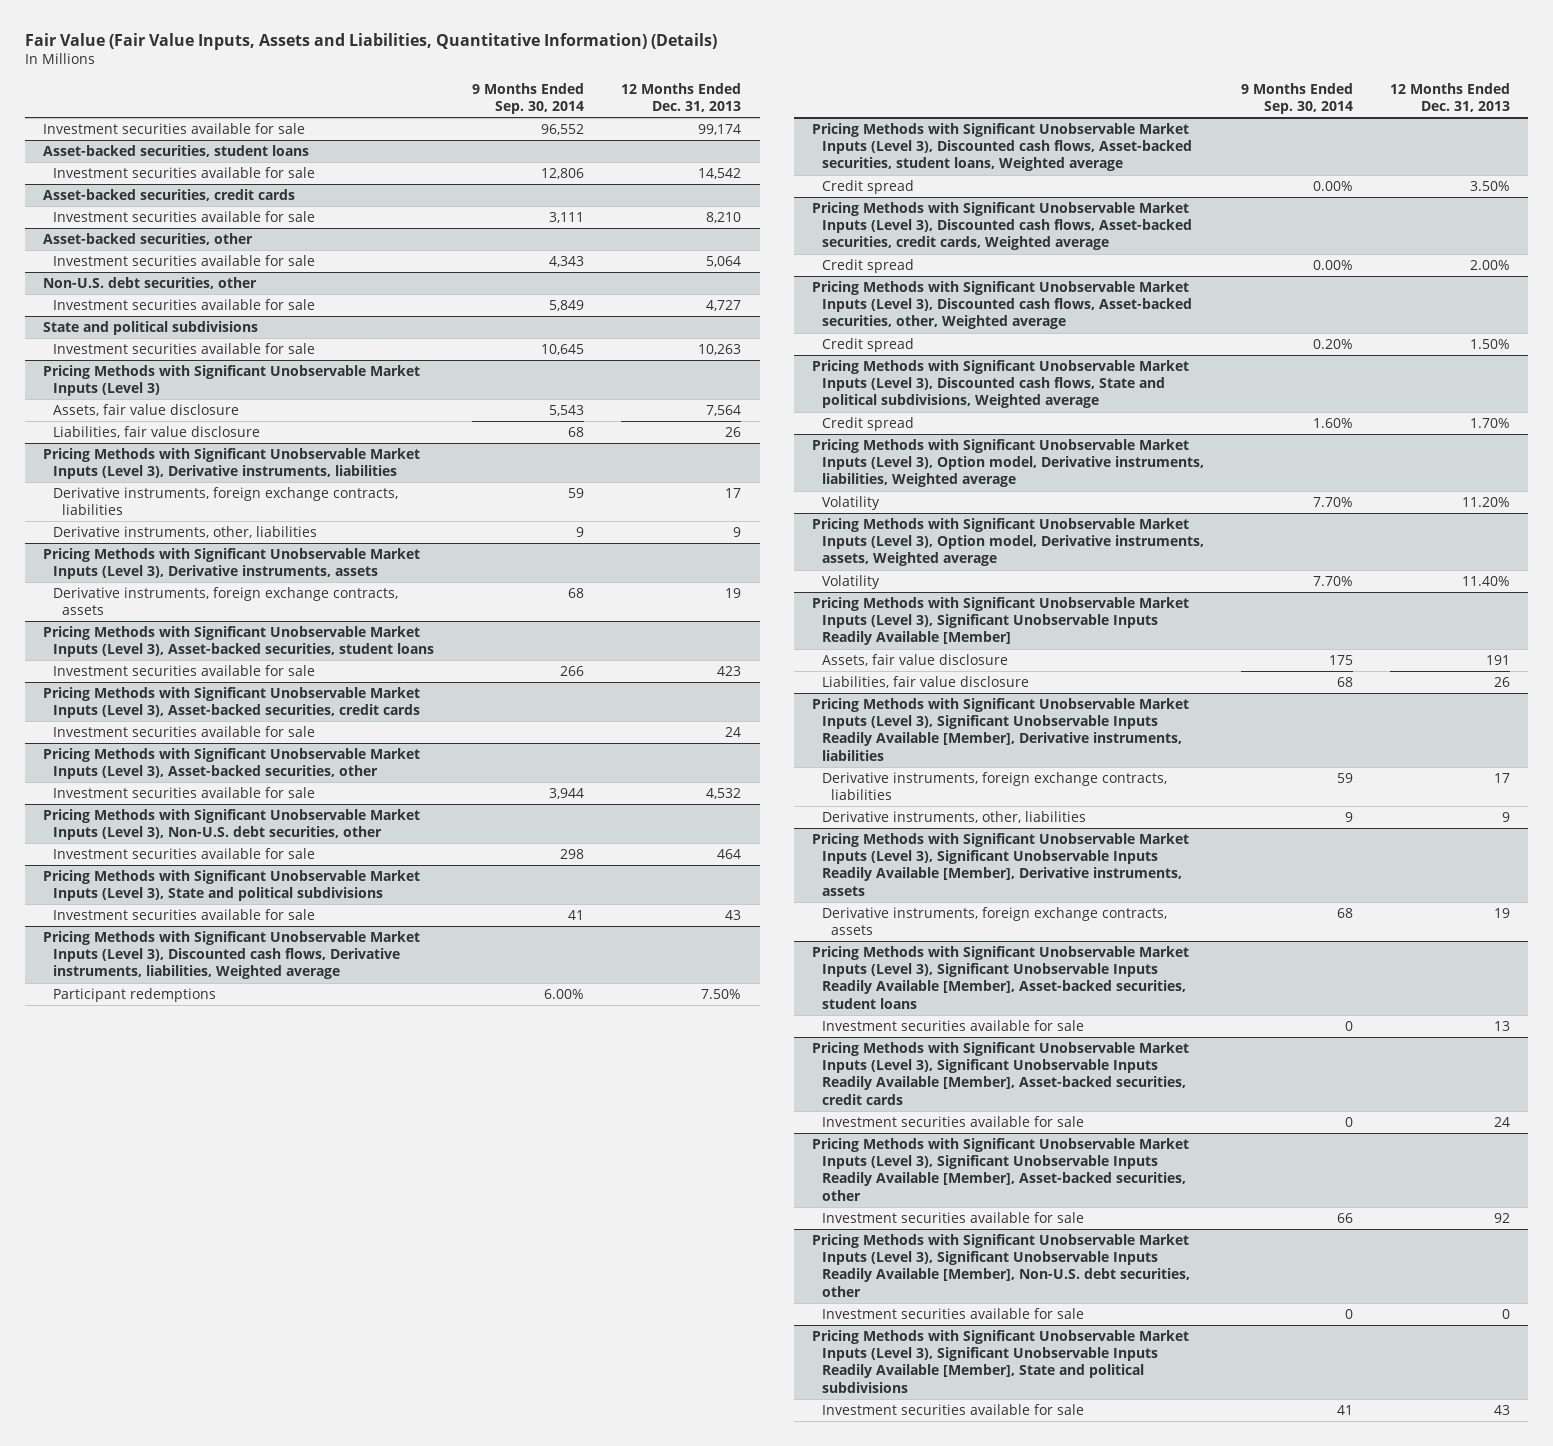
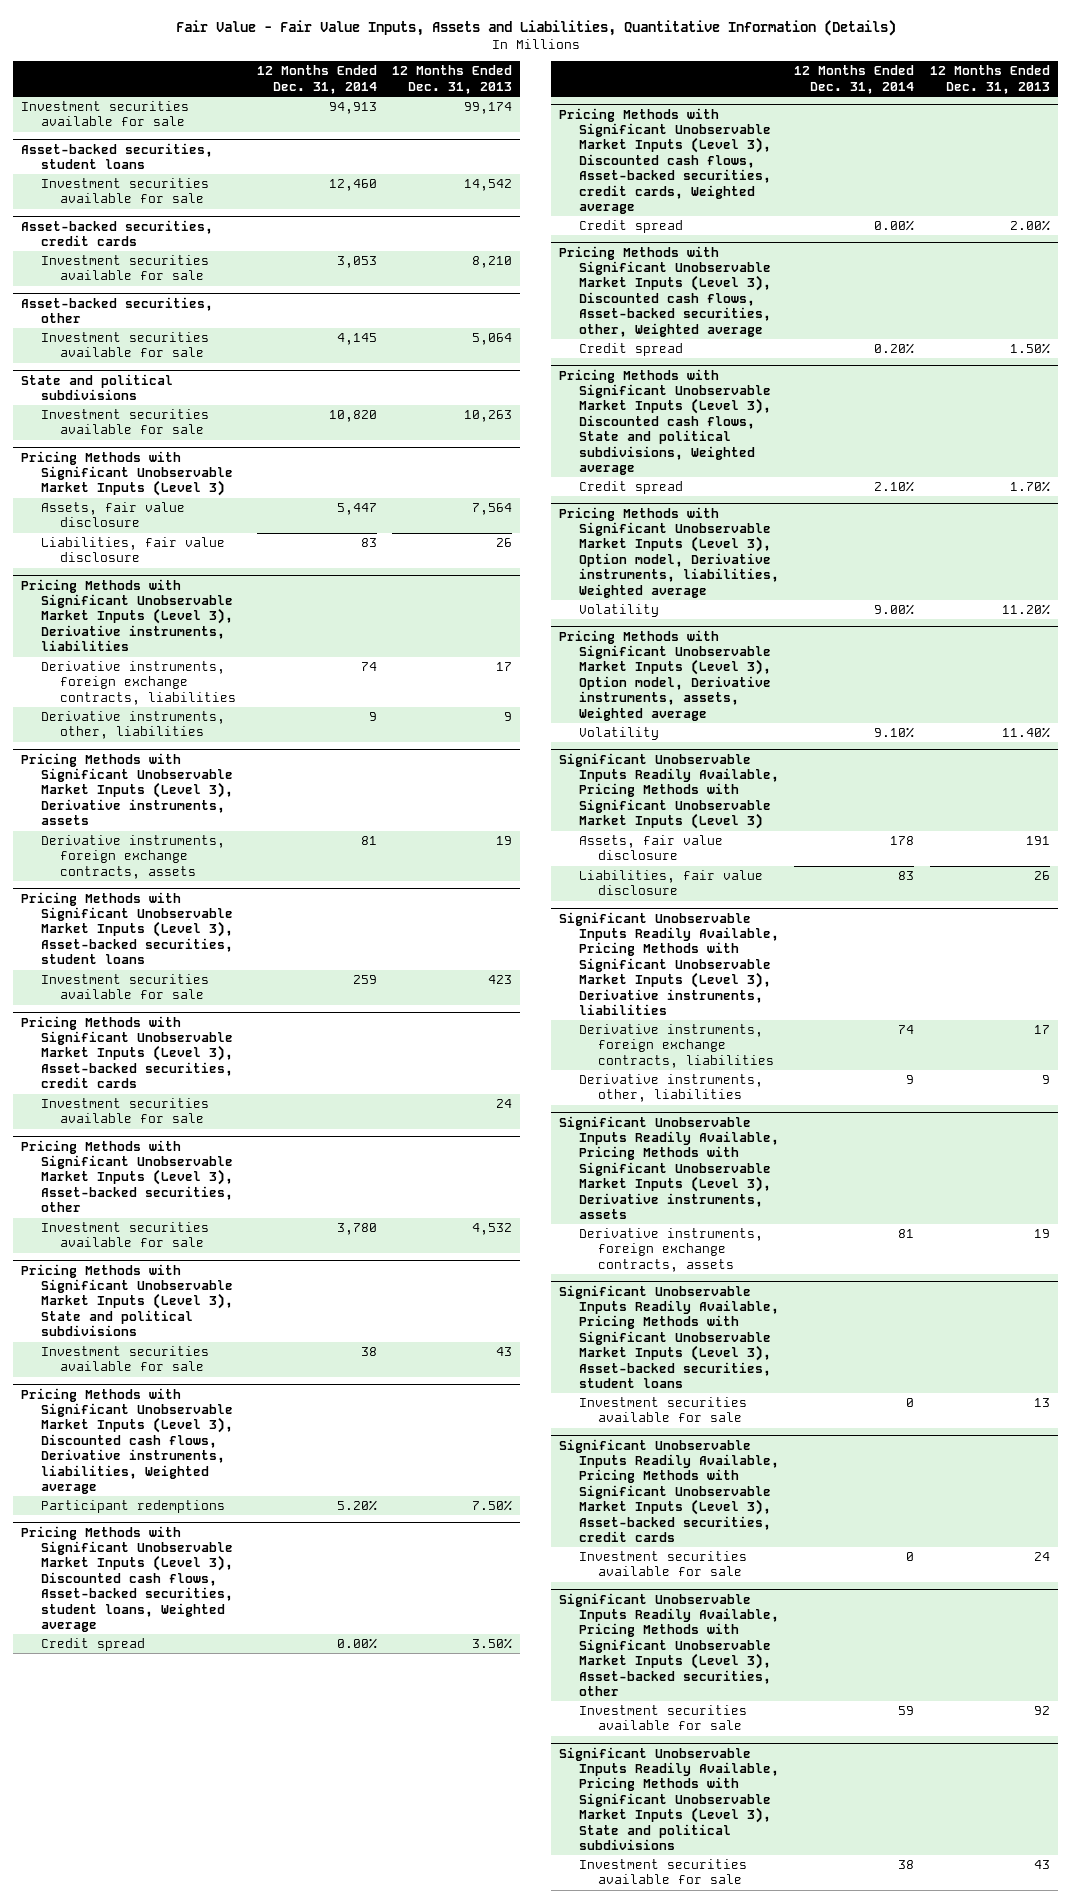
[24,32,717,50] Fair Value (Fair Value Inputs, Assets and Liabilities, Quantitative Information) (Details) -> [175,20,896,37] Fair Value - Fair Value Inputs, Assets and Liabilities, Quantitative Information (Details)
[472,82,585,114] 9 Months Ended Sep. 30, 2014 -> none
none -> [256,65,377,94] 12 Months Ended Dec. 31, 2014
[43,276,258,289] Non-U.S. debt securities, other -> none
[52,298,315,310] Investment securities available for sale -> none
[43,808,421,841] Pricing Methods with Significant Unobservable Market Inputs (Level 3), Non-U.S. debt securities, other -> none
[52,847,315,859] Investment securities available for sale -> none
[812,596,1190,646] Pricing Methods with Significant Unobservable Market Inputs (Level 3), Significant Unobservable Inputs Readily Available [Member] -> [559,752,779,830] Significant Unobservable Inputs Readily Available, Pricing Methods with Significant Unobservable Market Inputs (Level 3)
[812,697,1190,761] Pricing Methods with Significant Unobservable Market Inputs (Level 3), Significant Unobservable Inputs Readily Available [Member], Derivative instruments, liabilities -> [559,911,779,1016] Significant Unobservable Inputs Readily Available, Pricing Methods with Significant Unobservable Market Inputs (Level 3), Derivative instruments, liabilities
[812,832,1190,896] Pricing Methods with Significant Unobservable Market Inputs (Level 3), Significant Unobservable Inputs Readily Available [Member], Derivative instruments, assets -> [559,1115,779,1220] Significant Unobservable Inputs Readily Available, Pricing Methods with Significant Unobservable Market Inputs (Level 3), Derivative instruments, assets
[812,945,1190,1009] Pricing Methods with Significant Unobservable Market Inputs (Level 3), Significant Unobservable Inputs Readily Available [Member], Asset-backed securities, student loans -> [559,1284,779,1389] Significant Unobservable Inputs Readily Available, Pricing Methods with Significant Unobservable Market Inputs (Level 3), Asset-backed securities, student loans
[812,1041,1190,1105] Pricing Methods with Significant Unobservable Market Inputs (Level 3), Significant Unobservable Inputs Readily Available [Member], Asset-backed securities, credit cards -> [559,1438,779,1543] Significant Unobservable Inputs Readily Available, Pricing Methods with Significant Unobservable Market Inputs (Level 3), Asset-backed securities, credit cards
[812,1137,1190,1201] Pricing Methods with Significant Unobservable Market Inputs (Level 3), Significant Unobservable Inputs Readily Available [Member], Asset-backed securities, other -> [559,1592,779,1697] Significant Unobservable Inputs Readily Available, Pricing Methods with Significant Unobservable Market Inputs (Level 3), Asset-backed securities, other
[812,1233,1190,1297] Pricing Methods with Significant Unobservable Market Inputs (Level 3), Significant Unobservable Inputs Readily Available [Member], Non-U.S. debt securities, other -> none
[821,1307,1084,1319] Investment securities available for sale -> none
[812,1329,1190,1393] Pricing Methods with Significant Unobservable Market Inputs (Level 3), Significant Unobservable Inputs Readily Available [Member], State and political subdivisions -> [559,1746,779,1851] Significant Unobservable Inputs Readily Available, Pricing Methods with Significant Unobservable Market Inputs (Level 3), State and political subdivisions

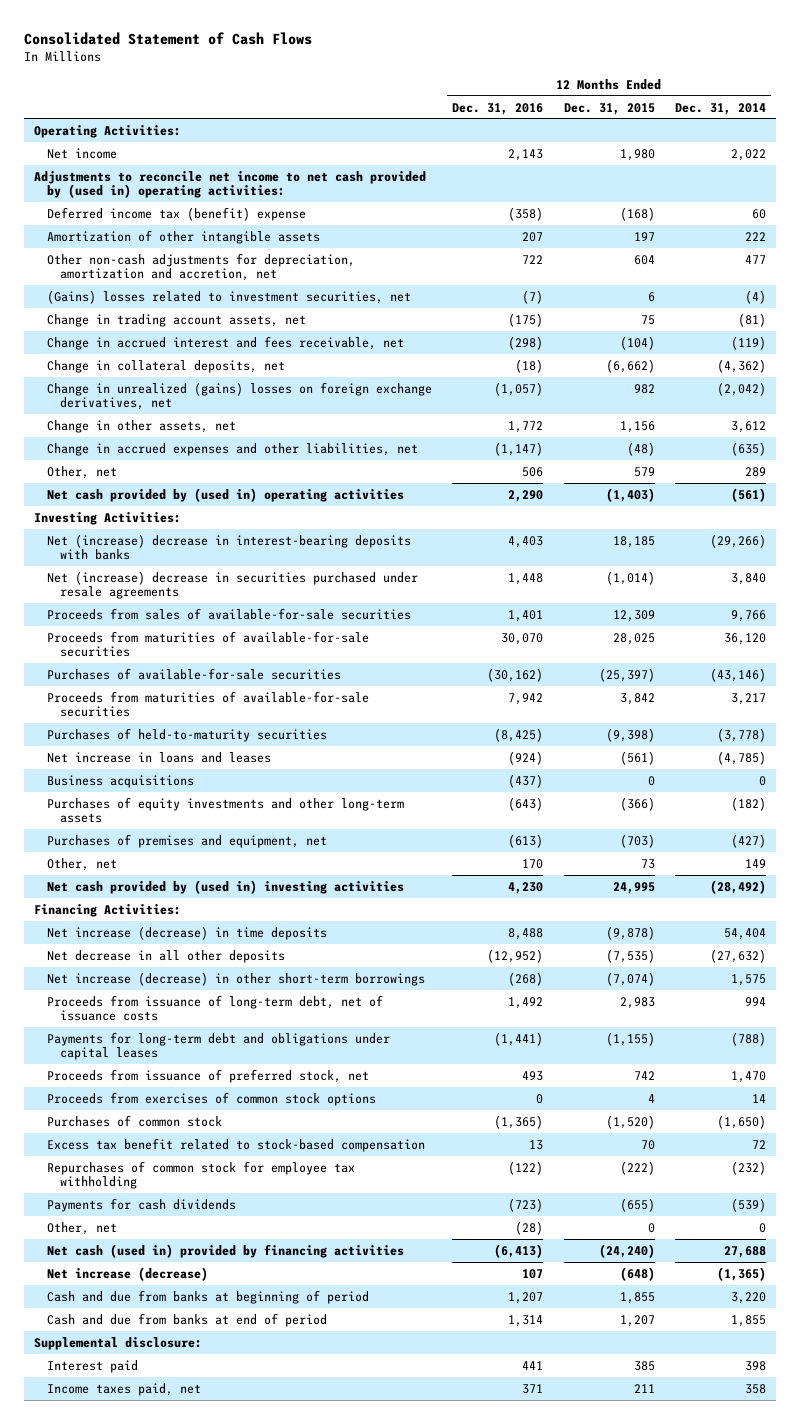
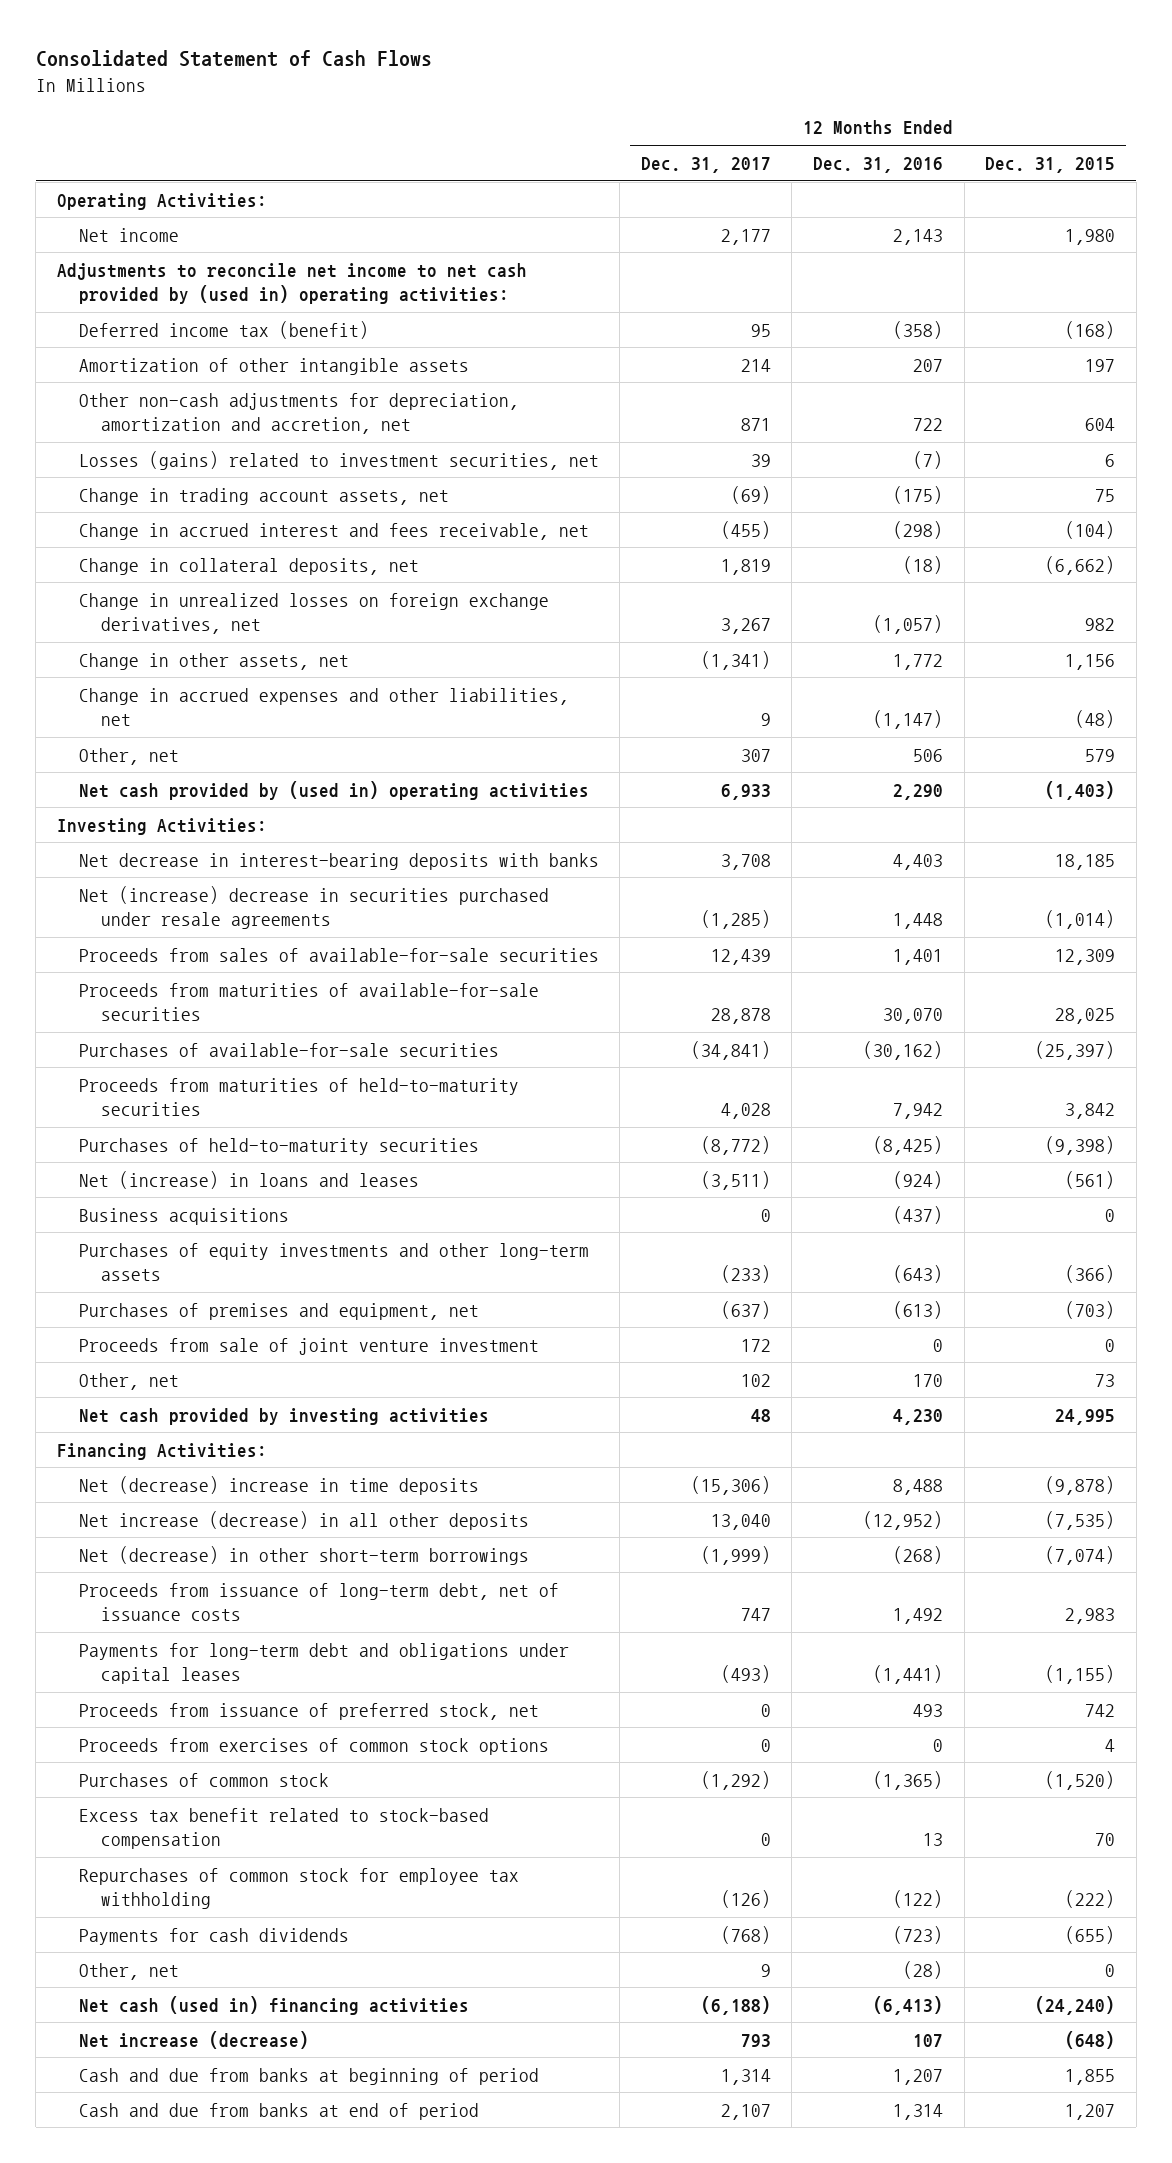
[674,102,766,115] Dec. 31, 2014 -> none
none -> [640,156,771,173] Dec. 31, 2017
[47,206,307,221] Deferred income tax (benefit) expense -> [78,320,369,339] Deferred income tax (benefit)
[47,289,412,304] (Gains) losses related to investment securities, net -> [78,450,599,470] Losses (gains) related to investment securities, net
[47,381,433,411] Change in unrealized (gains) losses on foreign exchange derivatives, net -> [78,592,549,635] Change in unrealized losses on foreign exchange derivatives, net
[47,533,412,561] Net (increase) decrease in interest-bearing deposits with banks -> [78,852,599,870] Net decrease in interest-bearing deposits with banks
[47,690,370,718] Proceeds from maturities of available-for-sale securities -> [78,1077,519,1117] Proceeds from maturities of held-to-maturity securities
[47,751,272,763] Net increase in loans and leases -> [78,1170,419,1189] Net (increase) in loans and leases
none -> [78,1337,539,1355] Proceeds from sale of joint venture investment
[47,879,405,894] Net cash provided by (used in) investing activities -> [78,1407,489,1425] Net cash provided by investing activities
[47,925,328,940] Net increase (decrease) in time deposits -> [78,1475,479,1495] Net (decrease) increase in time deposits
[47,949,286,963] Net decrease in all other deposits -> [78,1510,529,1530] Net increase (decrease) in all other deposits
[47,971,426,986] Net increase (decrease) in other short-term borrowings -> [78,1545,529,1565] Net (decrease) in other short-term borrowings
[47,1243,405,1258] Net cash (used in) provided by financing activities -> [78,1995,469,2015] Net cash (used in) financing activities
[34,1336,203,1350] Supplemental disclosure: -> none
[47,1359,139,1373] Interest paid -> none
[47,1382,202,1396] Income taxes paid, net -> none

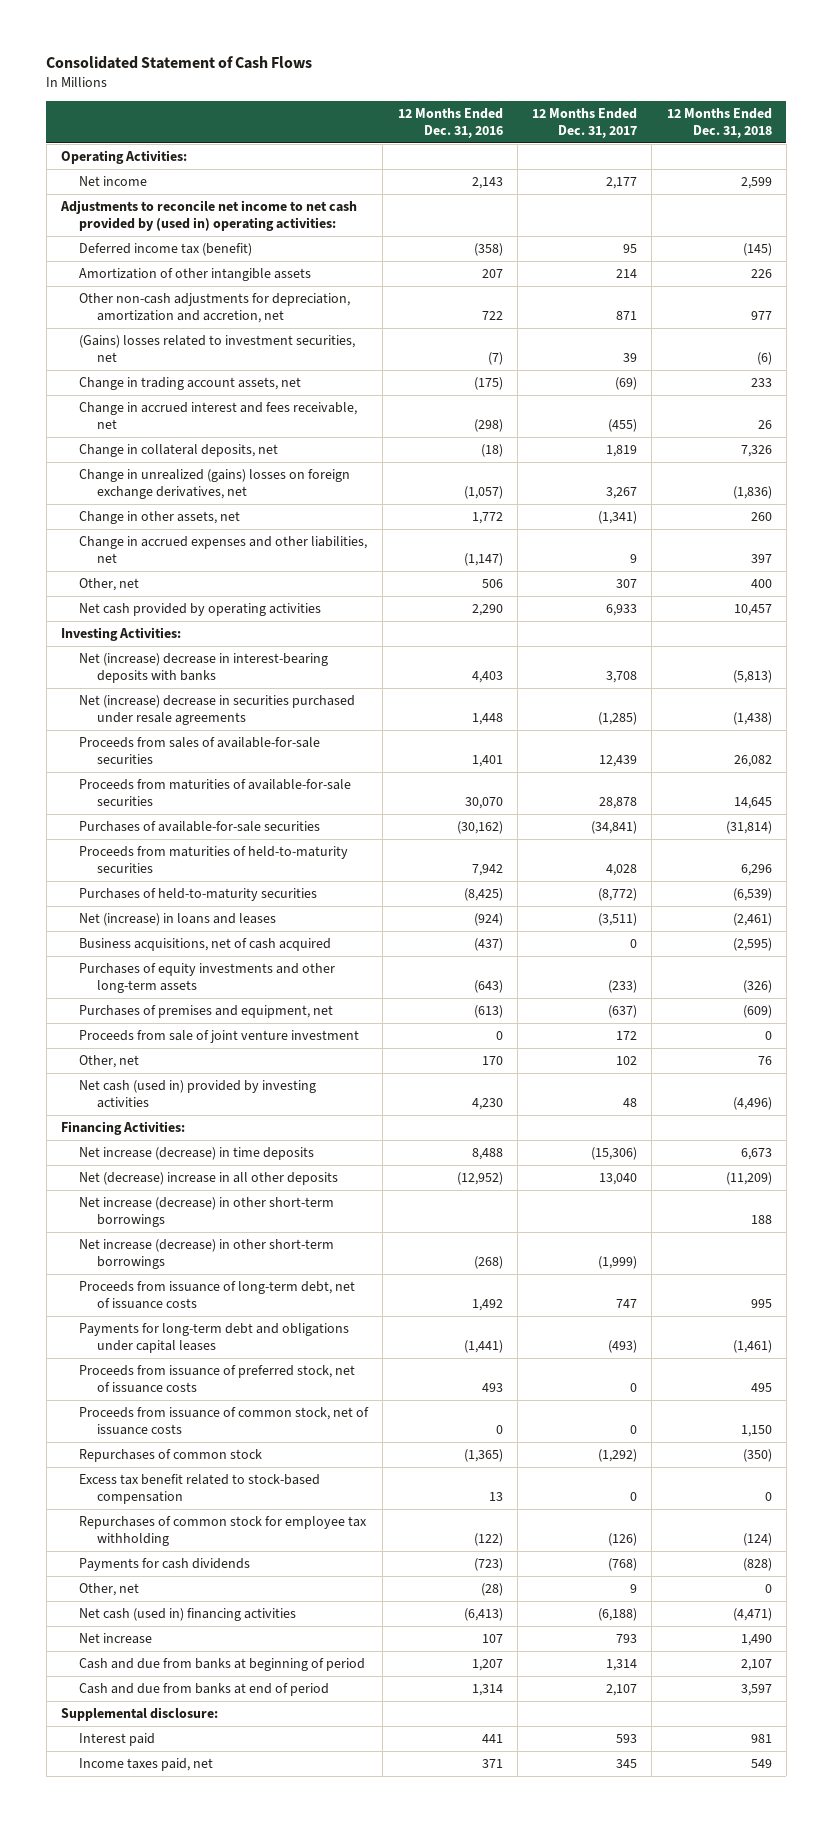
[985,156,1116,173] Dec. 31, 2015 -> none
none -> [666,108,772,138] 12 Months Ended Dec. 31, 2018
[78,450,599,470] Losses (gains) related to investment securities, net -> [79,335,356,362] (Gains) losses related to investment securities, net
[78,592,549,635] Change in unrealized losses on foreign exchange derivatives, net -> [79,469,351,499] Change in unrealized (gains) losses on foreign exchange derivatives, net
[78,780,589,800] Net cash provided by (used in) operating activities -> [79,603,322,617] Net cash provided by operating activities
[78,852,599,870] Net decrease in interest-bearing deposits with banks -> [79,653,329,683] Net (increase) decrease in interest-bearing deposits with banks
[78,1207,289,1225] Business acquisitions -> [79,938,332,952] Business acquisitions, net of cash acquired
[78,1407,489,1425] Net cash provided by investing activities -> [79,1080,317,1108] Net cash (used in) provided by investing activities
[78,1475,479,1495] Net (decrease) increase in time deposits -> [79,1147,315,1161] Net increase (decrease) in time deposits
[78,1510,529,1530] Net increase (decrease) in all other deposits -> [79,1172,339,1186] Net (decrease) increase in all other deposits
none -> [79,1197,335,1227] Net increase (decrease) in other short-term borrowings
[78,1545,529,1565] Net (decrease) in other short-term borrowings -> [79,1239,335,1269] Net increase (decrease) in other short-term borrowings
[78,1702,539,1720] Proceeds from issuance of preferred stock, net -> [79,1365,356,1393] Proceeds from issuance of preferred stock, net of issuance costs
[78,1737,549,1755] Proceeds from exercises of common stock options -> [79,1407,370,1435] Proceeds from issuance of common stock, net of issuance costs
[78,1772,329,1787] Purchases of common stock -> [79,1449,263,1463] Repurchases of common stock
[78,2030,309,2049] Net increase (decrease) -> [79,1633,153,1645] Net increase
none -> [61,1707,219,1722] Supplemental disclosure:
none -> [79,1733,156,1747] Interest paid
none -> [79,1758,214,1772] Income taxes paid, net

